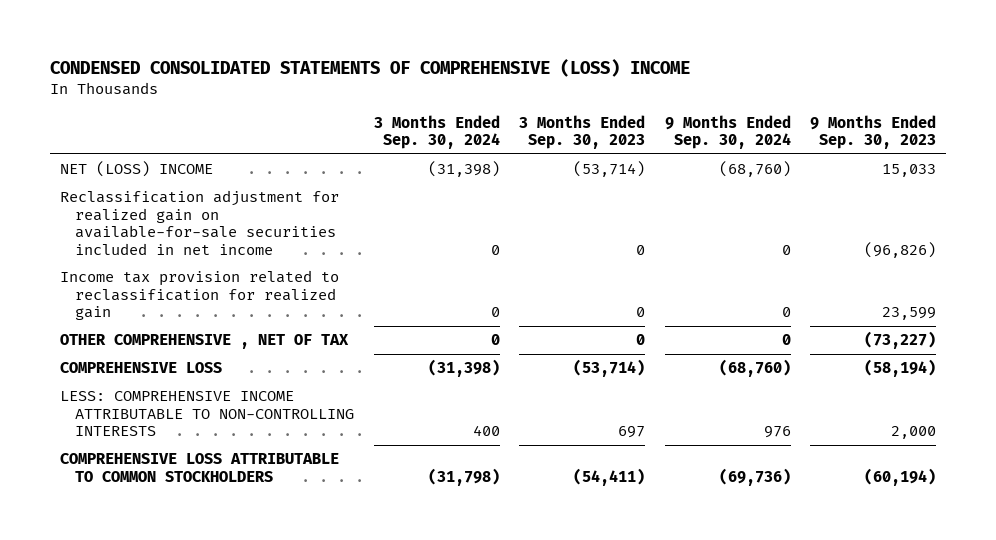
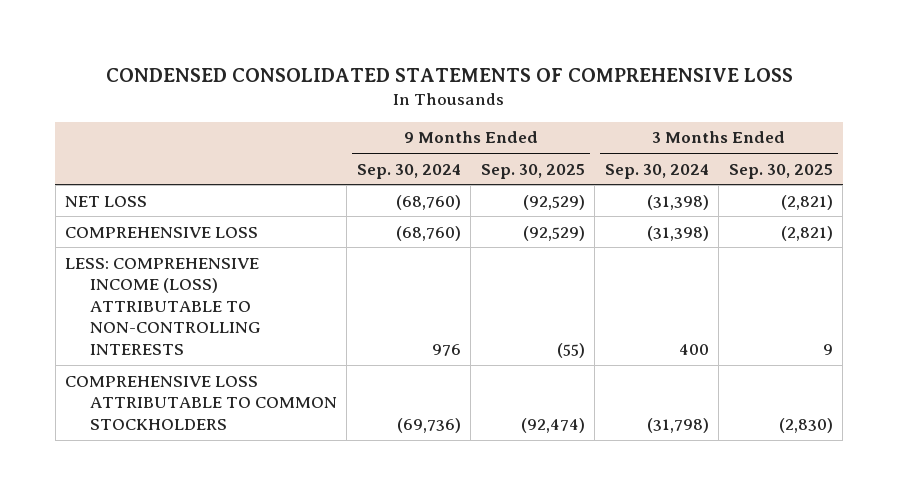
[50,58,691,77] CONDENSED CONSOLIDATED STATEMENTS OF COMPREHENSIVE (LOSS) INCOME -> [106,67,794,82] CONDENSED CONSOLIDATED STATEMENTS OF COMPREHENSIVE LOSS
[519,114,646,150] 3 Months Ended Sep. 30, 2023 -> none
[810,114,937,150] 9 Months Ended Sep. 30, 2023 -> none
none -> [480,163,585,179] Sep. 30, 2025
none -> [728,163,833,179] Sep. 30, 2025
[60,190,340,255] Reclassification adjustment for realized gain on available-for-sale securities included in net income -> none
[60,270,340,321] Income tax provision related to reclassification for realized gain -> none
[60,334,350,350] OTHER COMPREHENSIVE , NET OF TAX -> none
[60,161,214,178] NET (LOSS) INCOME -> [65,195,148,207] NET LOSS
[60,391,355,437] LESS: COMPREHENSIVE INCOME ATTRIBUTABLE TO NON-CONTROLLING INTERESTS -> [65,257,261,355] LESS: COMPREHENSIVE INCOME (LOSS) ATTRIBUTABLE TO NON-CONTROLLING INTERESTS

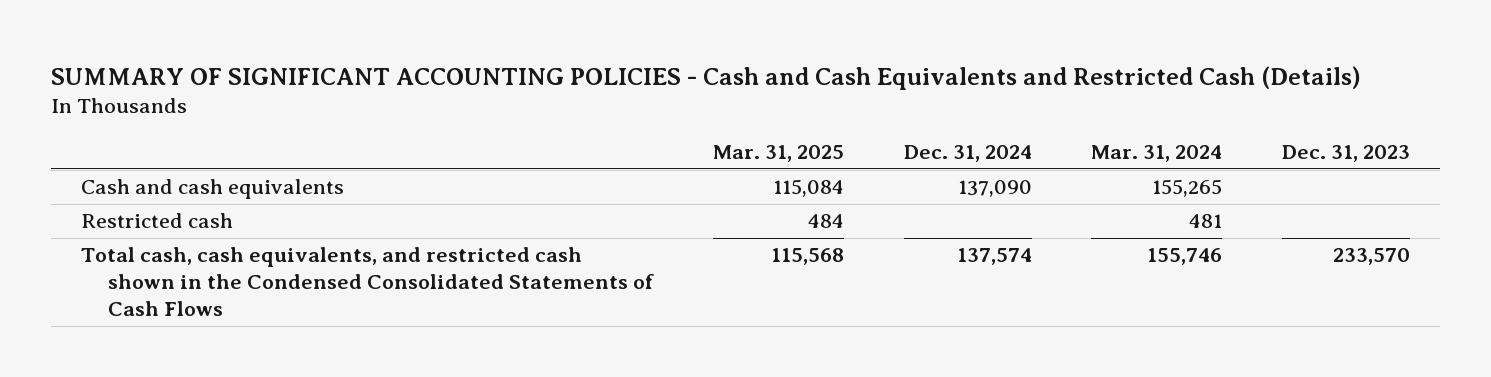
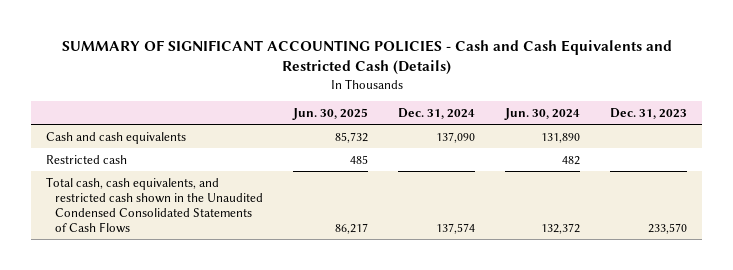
[712,145,844,163] Mar. 31, 2025 -> none
[1091,145,1223,163] Mar. 31, 2024 -> none
none -> [292,107,369,120] Jun. 30, 2025
none -> [504,107,581,120] Jun. 30, 2024
[81,247,655,317] Total cash, cash equivalents, and restricted cash shown in the Condensed Consolidated Statements of Cash Flows -> [46,176,264,234] Total cash, cash equivalents, and restricted cash shown in the Unaudited Condensed Consolidated Statements of Cash Flows

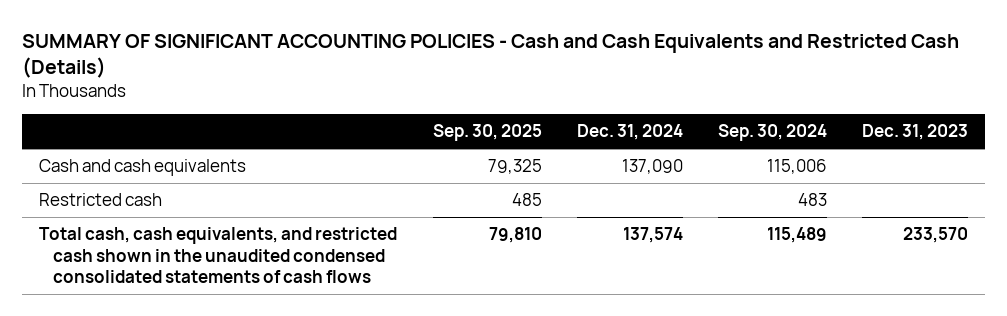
[292,107,369,120] Jun. 30, 2025 -> none
[504,107,581,120] Jun. 30, 2024 -> none
none -> [432,124,542,142] Sep. 30, 2025
none -> [717,124,827,142] Sep. 30, 2024
[46,176,264,234] Total cash, cash equivalents, and restricted cash shown in the Unaudited Condensed Consolidated Statements of Cash Flows -> [39,227,398,284] Total cash, cash equivalents, and restricted cash shown in the unaudited condensed consolidated statements of cash flows

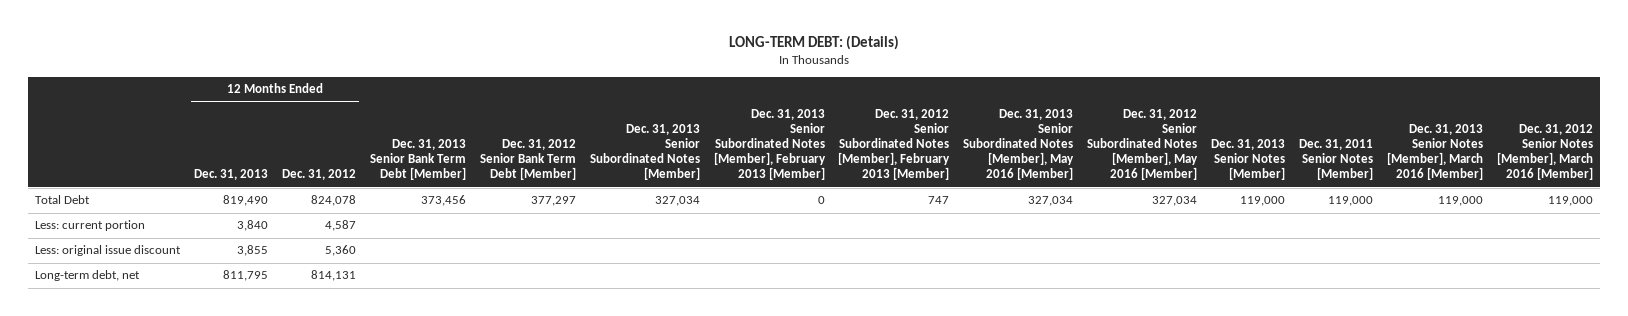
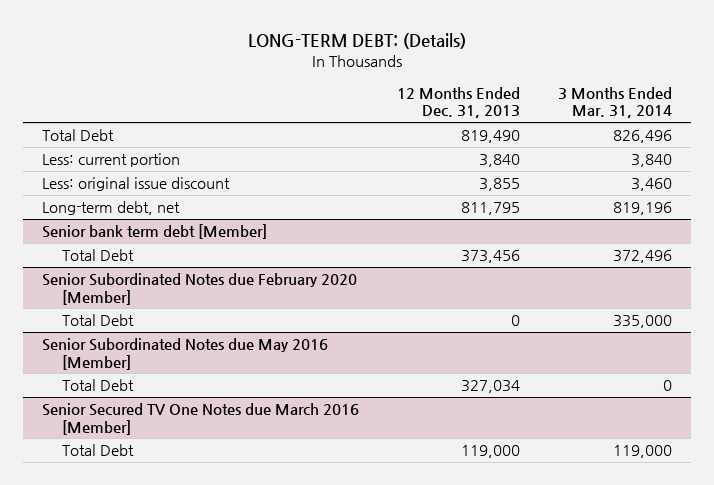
[281,169,356,181] Dec. 31, 2012 -> none
[369,139,466,181] Dec. 31, 2013 Senior Bank Term Debt [Member] -> none
[479,139,576,181] Dec. 31, 2012 Senior Bank Term Debt [Member] -> none
[589,123,700,181] Dec. 31, 2013 Senior Subordinated Notes [Member] -> none
[713,108,826,181] Dec. 31, 2013 Senior Subordinated Notes [Member], February 2013 [Member] -> none
[838,108,951,181] Dec. 31, 2012 Senior Subordinated Notes [Member], February 2013 [Member] -> none
[963,108,1075,181] Dec. 31, 2013 Senior Subordinated Notes [Member], May 2016 [Member] -> none
[1087,108,1199,181] Dec. 31, 2012 Senior Subordinated Notes [Member], May 2016 [Member] -> none
[1211,139,1286,181] Dec. 31, 2013 Senior Notes [Member] -> none
[1299,139,1374,181] Dec. 31, 2011 Senior Notes [Member] -> none
[1386,123,1483,181] Dec. 31, 2013 Senior Notes [Member], March 2016 [Member] -> none
[1496,123,1593,181] Dec. 31, 2012 Senior Notes [Member], March 2016 [Member] -> none
none -> [558,86,673,119] 3 Months Ended Mar. 31, 2014
none -> [42,224,268,240] Senior bank term debt [Member]
none -> [61,249,134,262] Total Debt
none -> [42,273,358,305] Senior Subordinated Notes due February 2020 [Member]
none -> [61,314,134,327] Total Debt
none -> [42,338,329,370] Senior Subordinated Notes due May 2016 [Member]
none -> [61,379,134,392] Total Debt
none -> [42,403,360,435] Senior Secured TV One Notes due March 2016 [Member]
none -> [61,444,134,457] Total Debt

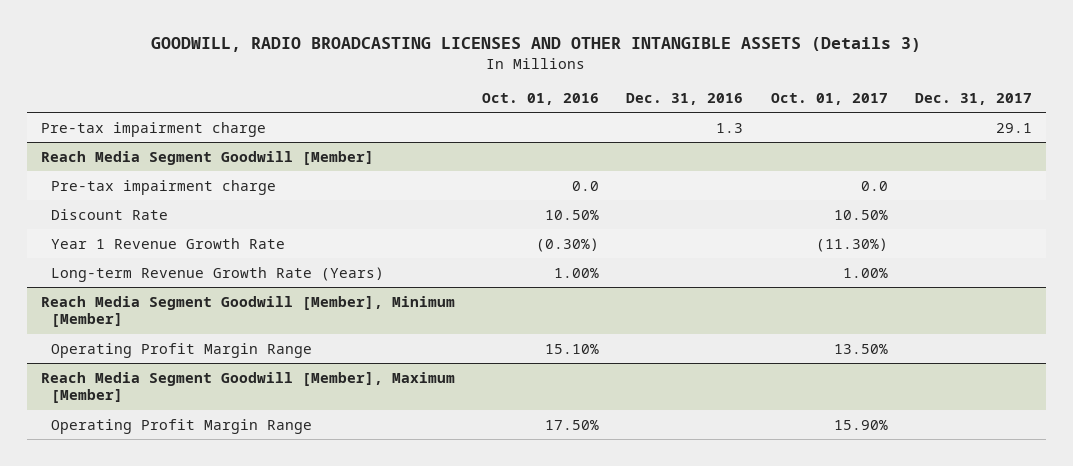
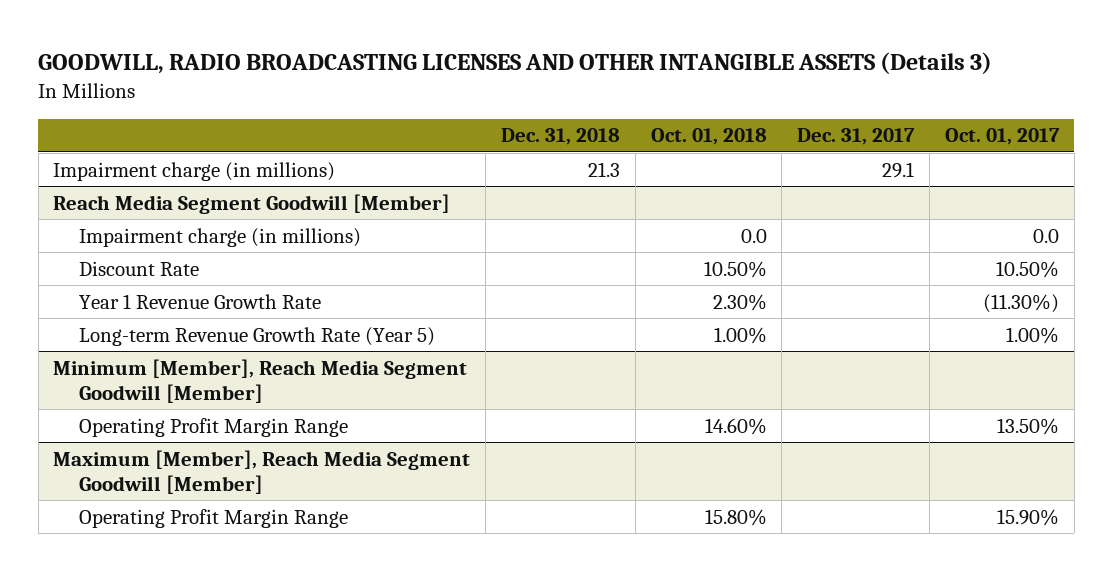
[481,93,599,106] Oct. 01, 2016 -> none
[626,93,744,106] Dec. 31, 2016 -> none
none -> [500,128,620,146] Dec. 31, 2018
none -> [650,128,767,146] Oct. 01, 2018
[40,121,266,137] Pre-tax impairment charge -> [53,161,336,181] Impairment charge (in millions)
[50,179,276,195] Pre-tax impairment charge -> [79,227,362,247] Impairment charge (in millions)
[50,266,384,282] Long-term Revenue Growth Rate (Years) -> [79,326,436,346] Long-term Revenue Growth Rate (Year 5)
[40,295,455,328] Reach Media Segment Goodwill [Member], Minimum [Member] -> [53,358,468,403] Minimum [Member], Reach Media Segment Goodwill [Member]
[40,371,455,404] Reach Media Segment Goodwill [Member], Maximum [Member] -> [53,449,471,494] Maximum [Member], Reach Media Segment Goodwill [Member]

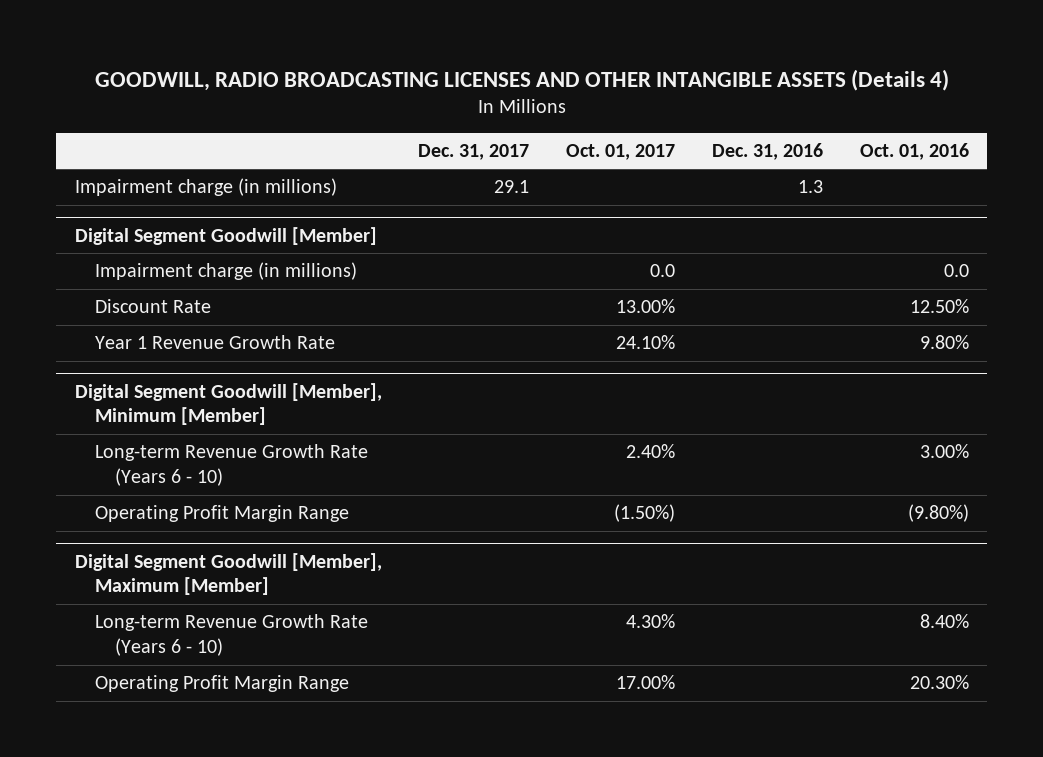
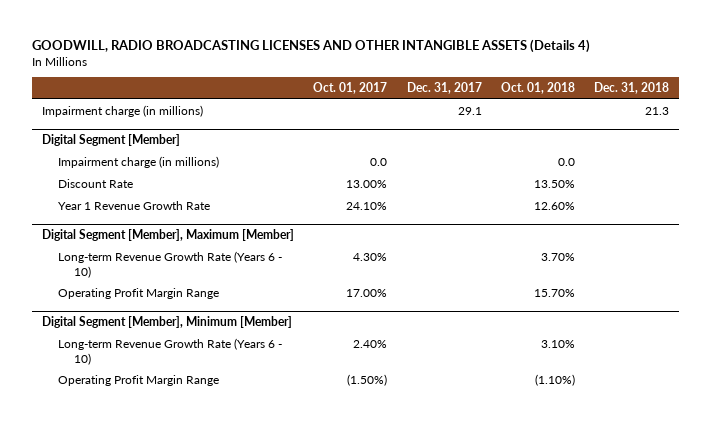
[711,142,823,160] Dec. 31, 2016 -> none
[859,142,969,160] Oct. 01, 2016 -> none
none -> [500,81,575,94] Oct. 01, 2018
none -> [594,81,670,94] Dec. 31, 2018
[74,226,377,245] Digital Segment Goodwill [Member] -> [41,134,180,147] Digital Segment [Member]
[74,382,382,426] Digital Segment Goodwill [Member], Minimum [Member] -> none
[94,444,368,487] Long-term Revenue Growth Rate (Years 6 - 10) -> none
[94,505,349,523] Operating Profit Margin Range -> none
[74,552,382,596] Digital Segment Goodwill [Member], Maximum [Member] -> [41,229,294,242] Digital Segment [Member], Maximum [Member]
none -> [41,316,292,329] Digital Segment [Member], Minimum [Member]
none -> [58,338,283,365] Long-term Revenue Growth Rate (Years 6 - 10)
none -> [58,375,220,387] Operating Profit Margin Range

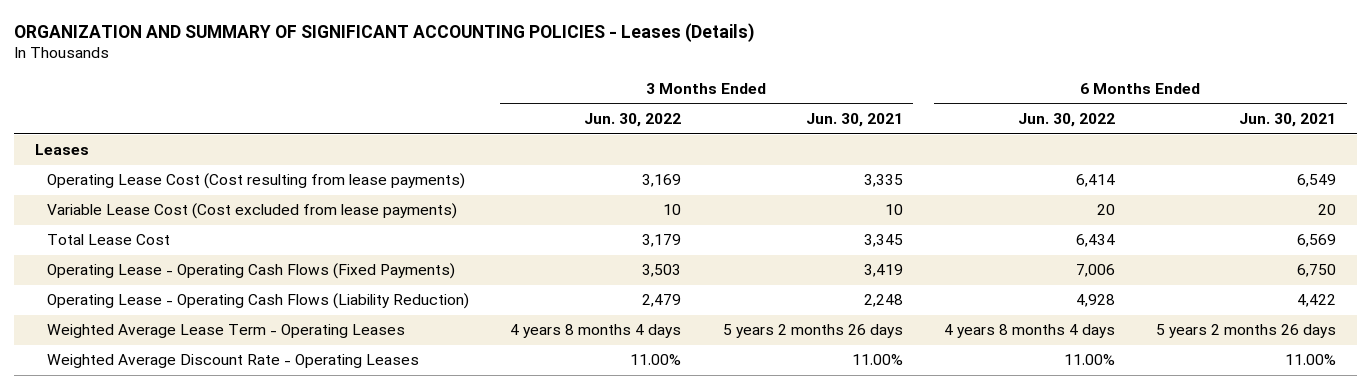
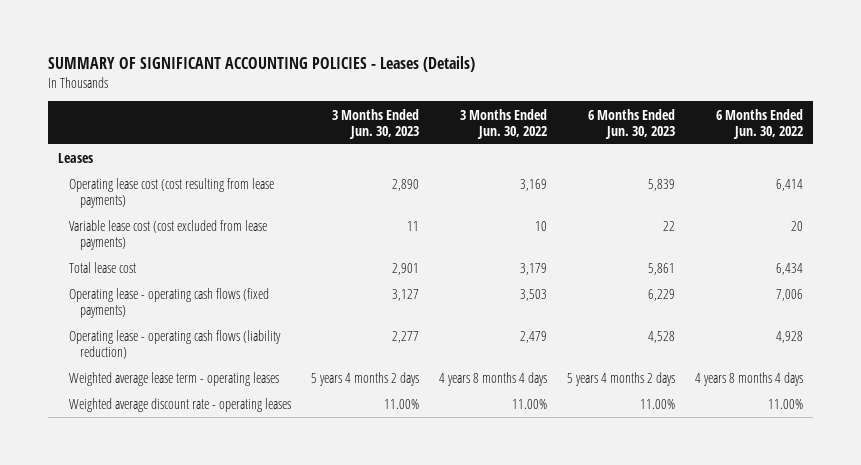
[13,22,755,42] ORGANIZATION AND SUMMARY OF SIGNIFICANT ACCOUNTING POLICIES - Leases (Details) -> [47,56,475,73] SUMMARY OF SIGNIFICANT ACCOUNTING POLICIES - Leases (Details)
[805,113,903,128] Jun. 30, 2021 -> none
[1239,113,1337,128] Jun. 30, 2021 -> none
none -> [331,108,419,139] 3 Months Ended Jun. 30, 2023
none -> [587,108,675,139] 6 Months Ended Jun. 30, 2023
[46,173,465,190] Operating Lease Cost (Cost resulting from lease payments) -> [68,178,274,209] Operating lease cost (cost resulting from lease payments)
[46,203,457,220] Variable Lease Cost (Cost excluded from lease payments) -> [68,220,267,251] Variable lease cost (cost excluded from lease payments)
[46,234,170,246] Total Lease Cost -> [68,262,136,274] Total lease cost
[46,263,455,280] Operating Lease - Operating Cash Flows (Fixed Payments) -> [68,288,269,319] Operating lease - operating cash flows (fixed payments)
[46,293,469,310] Operating Lease - Operating Cash Flows (Liability Reduction) -> [68,330,281,360] Operating lease - operating cash flows (liability reduction)
[46,324,405,339] Weighted Average Lease Term - Operating Leases -> [68,372,279,387] Weighted average lease term - operating leases
[46,354,419,369] Weighted Average Discount Rate - Operating Leases -> [68,398,291,413] Weighted average discount rate - operating leases

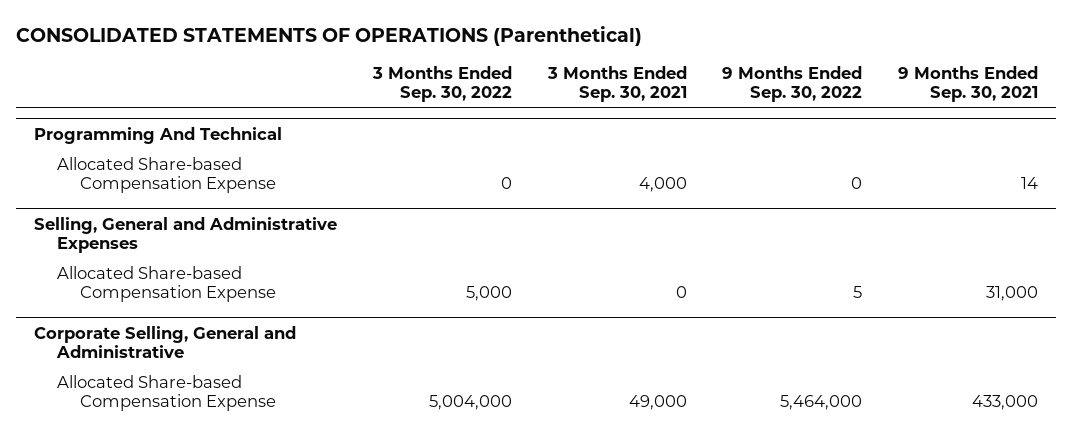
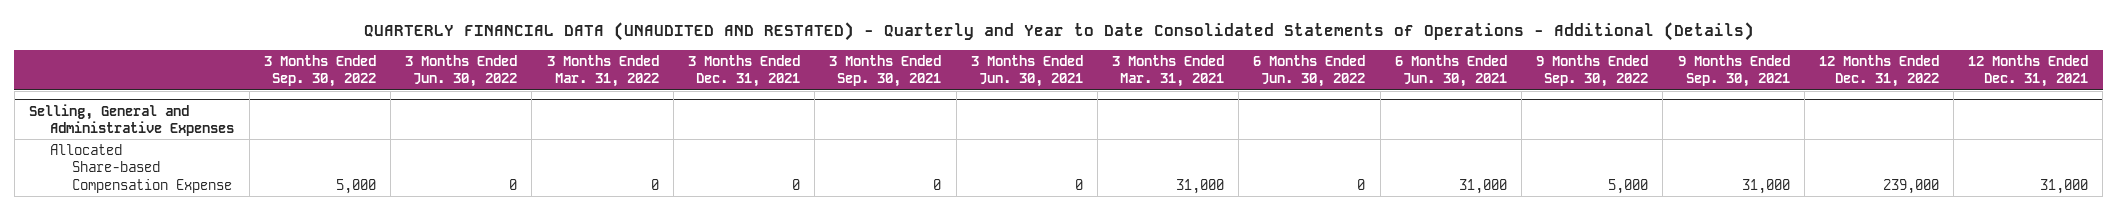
[16,25,643,46] CONSOLIDATED STATEMENTS OF OPERATIONS (Parenthetical) -> [363,21,1754,41] QUARTERLY FINANCIAL DATA (UNAUDITED AND RESTATED) - Quarterly and Year to Date Consolidated Statements of Operations - Additional (Details)
none -> [405,54,518,88] 3 Months Ended Jun. 30, 2022
none -> [546,54,659,88] 3 Months Ended Mar. 31, 2022
none -> [687,54,800,88] 3 Months Ended Dec. 31, 2021
none -> [970,54,1083,88] 3 Months Ended Jun. 30, 2021
none -> [1112,54,1225,88] 3 Months Ended Mar. 31, 2021
none -> [1253,54,1366,88] 6 Months Ended Jun. 30, 2022
none -> [1394,54,1507,88] 6 Months Ended Jun. 30, 2021
none -> [1818,54,1939,88] 12 Months Ended Dec. 31, 2022
none -> [1968,54,2089,88] 12 Months Ended Dec. 31, 2021
[34,126,283,144] Programming And Technical -> none
[57,156,277,194] Allocated Share-based Compensation Expense -> none
[34,325,297,358] Corporate Selling, General and Administrative -> none
[57,374,277,412] Allocated Share-based Compensation Expense -> none
[853,286,863,299] 5 -> [1608,178,1649,194] 5,000

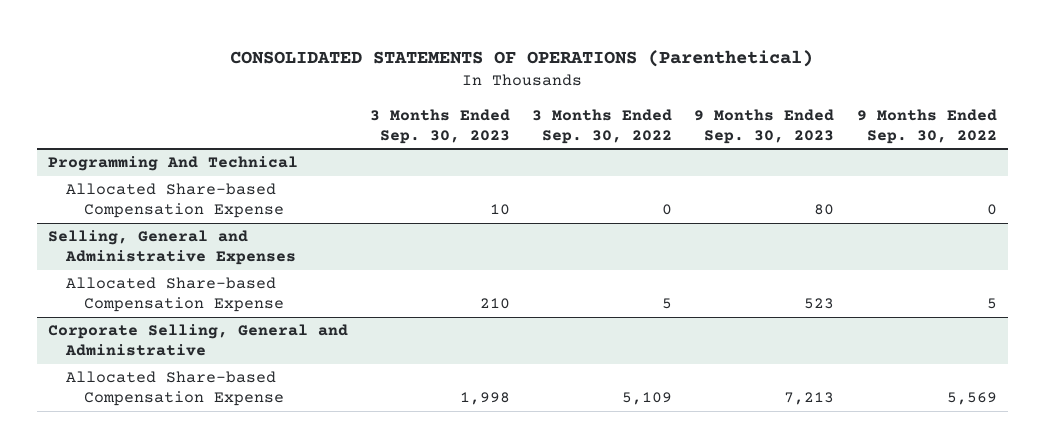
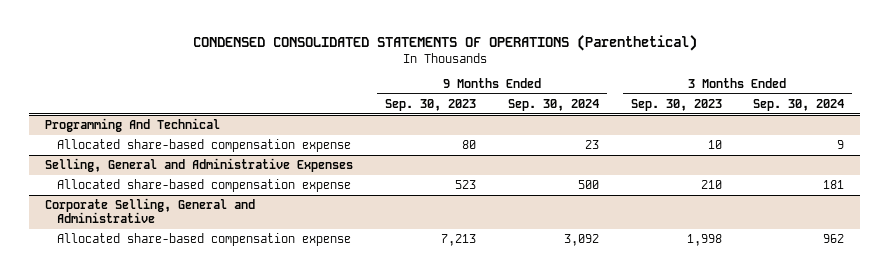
[230,49,814,67] CONSOLIDATED STATEMENTS OF OPERATIONS (Parenthetical) -> [192,34,697,51] CONDENSED CONSOLIDATED STATEMENTS OF OPERATIONS (Parenthetical)
[532,108,673,144] 3 Months Ended Sep. 30, 2022 -> none
[856,108,997,144] 9 Months Ended Sep. 30, 2022 -> none
none -> [507,98,599,111] Sep. 30, 2024
none -> [753,98,845,111] Sep. 30, 2024
[66,183,285,219] Allocated Share-based Compensation Expense -> [56,138,351,152] Allocated share-based compensation expense
[66,277,285,313] Allocated Share-based Compensation Expense -> [56,178,351,192] Allocated share-based compensation expense
[66,371,285,407] Allocated Share-based Compensation Expense -> [56,232,351,246] Allocated share-based compensation expense

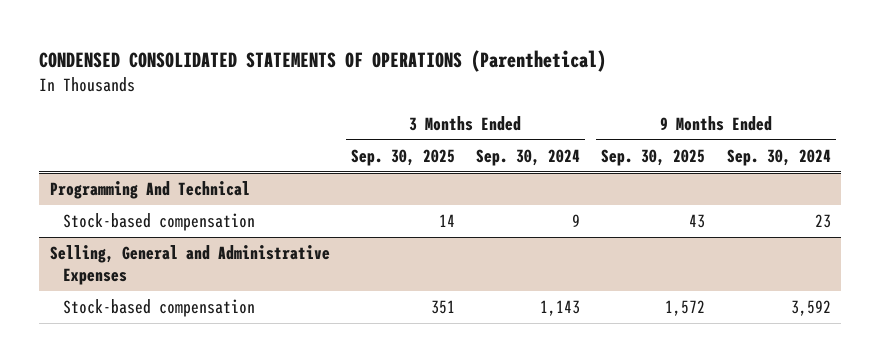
[384,98,476,111] Sep. 30, 2023 -> none
[630,98,722,111] Sep. 30, 2023 -> none
none -> [350,148,455,166] Sep. 30, 2025
none -> [601,148,706,166] Sep. 30, 2025
[56,138,351,152] Allocated share-based compensation expense -> [62,213,255,232] Stock-based compensation
[44,197,255,224] Corporate Selling, General and Administrative -> none
[56,232,351,246] Allocated share-based compensation expense -> none
[56,178,351,192] Allocated share-based compensation expense -> [62,299,255,318] Stock-based compensation
[577,179,599,189] 500 -> [790,300,831,317] 3,592
[823,179,845,189] 181 -> [540,300,581,317] 1,143

